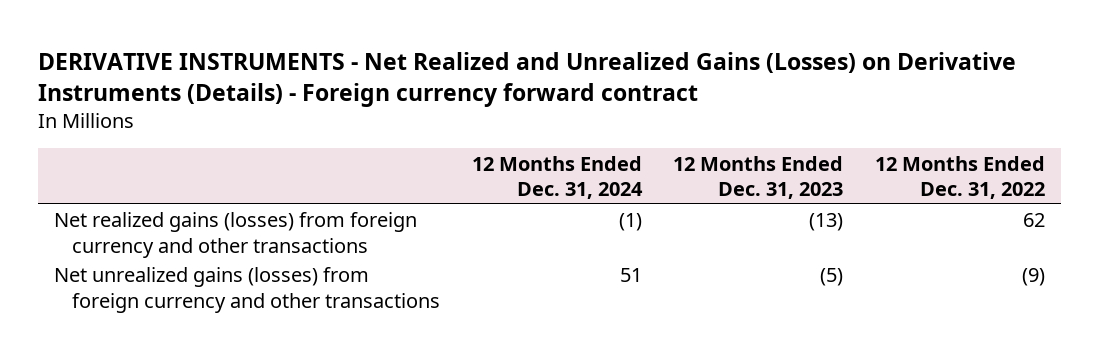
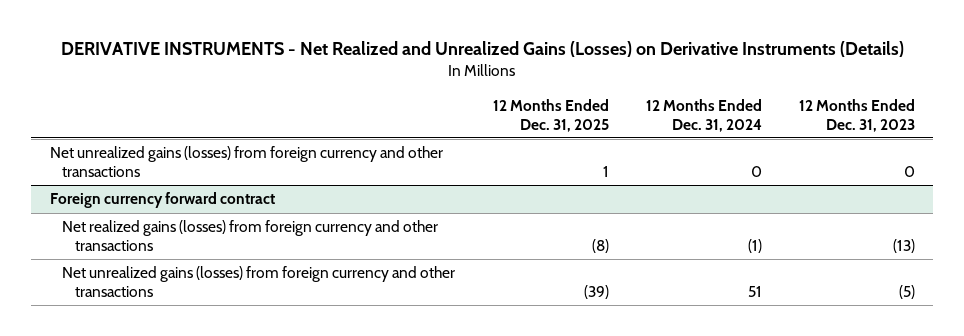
[38,51,1017,107] DERIVATIVE INSTRUMENTS - Net Realized and Unrealized Gains (Losses) on Derivative Instruments (Details) - Foreign currency forward contract -> [61,41,905,58] DERIVATIVE INSTRUMENTS - Net Realized and Unrealized Gains (Losses) on Derivative Instruments (Details)
[874,155,1045,200] 12 Months Ended Dec. 31, 2022 -> none
none -> [492,99,609,132] 12 Months Ended Dec. 31, 2025
none -> [49,146,443,177] Net unrealized gains (losses) from foreign currency and other transactions
none -> [49,192,275,209] Foreign currency forward contract

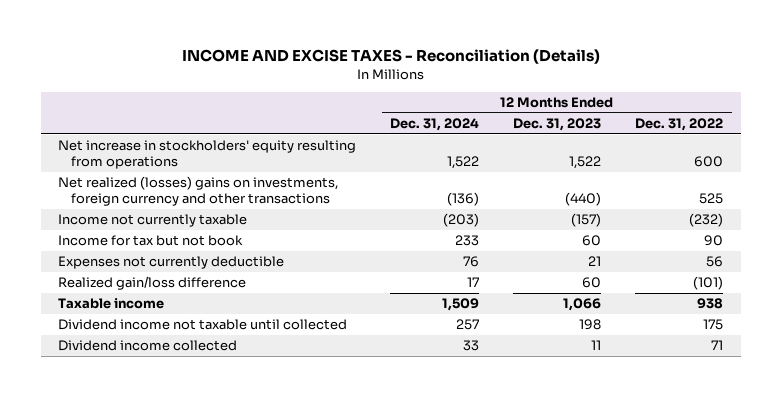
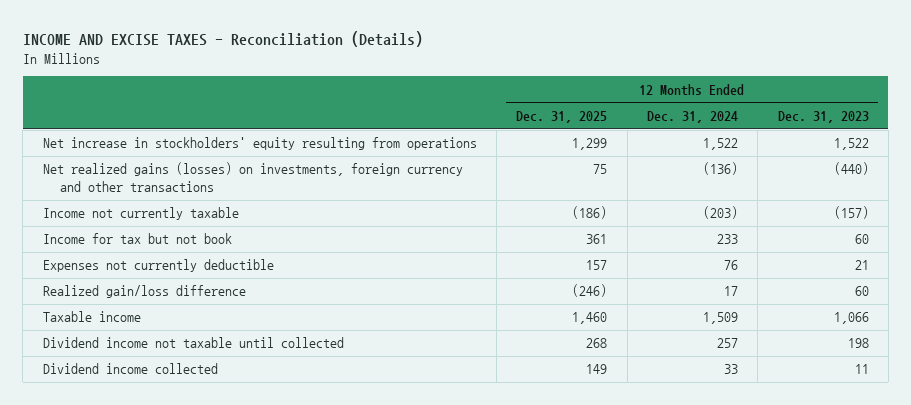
[635,118,724,132] Dec. 31, 2022 -> none
none -> [516,110,608,123] Dec. 31, 2025
[58,176,339,207] Net realized (losses) gains on investments, foreign currency and other transactions -> [42,162,463,193] Net realized gains (losses) on investments, foreign currency and other transactions

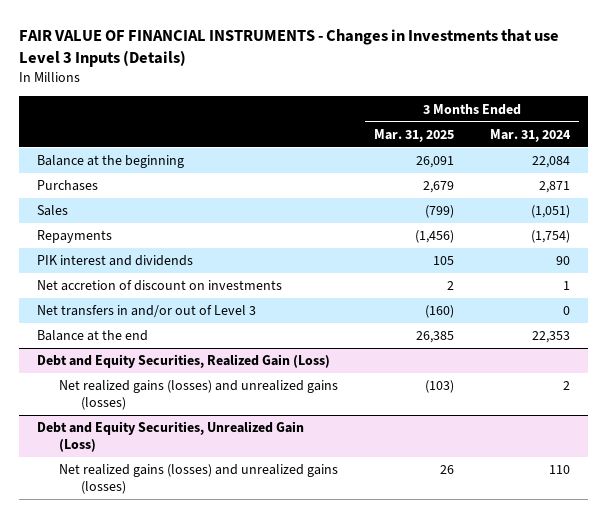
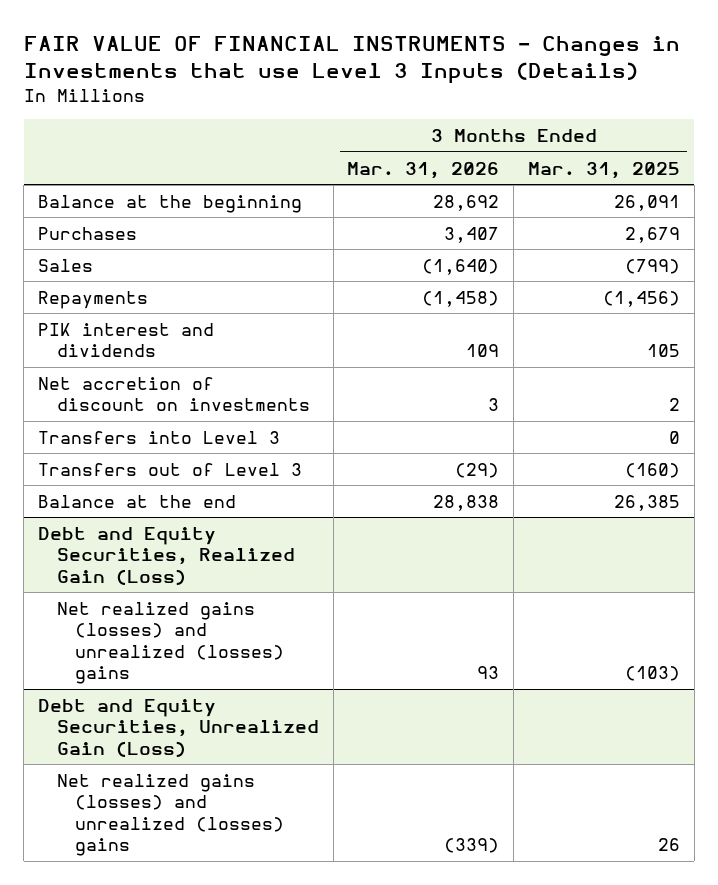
[489,128,571,142] Mar. 31, 2024 -> none
none -> [347,161,500,179] Mar. 31, 2026
none -> [38,430,281,444] Transfers into Level 3
[36,305,256,319] Net transfers in and/or out of Level 3 -> [38,462,303,476] Transfers out of Level 3
[58,380,338,410] Net realized gains (losses) and unrealized gains (losses) -> [56,601,285,685] Net realized gains (losses) and unrealized (losses) gains
[58,464,338,494] Net realized gains (losses) and unrealized gains (losses) -> [56,773,285,857] Net realized gains (losses) and unrealized (losses) gains

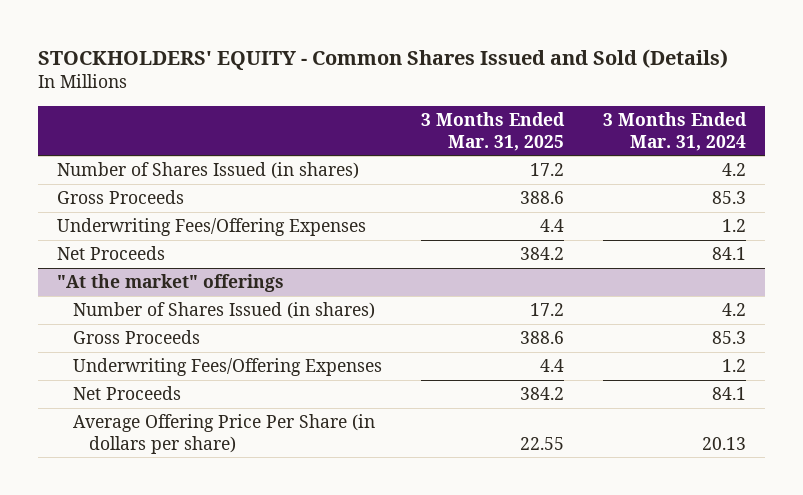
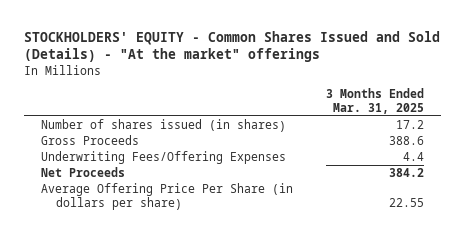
[37,48,728,70] STOCKHOLDERS' EQUITY - Common Shares Issued and Sold (Details) -> [23,30,440,63] STOCKHOLDERS' EQUITY - Common Shares Issued and Sold (Details) - "At the market" offerings
[602,111,747,151] 3 Months Ended Mar. 31, 2024 -> none
[56,190,184,205] Gross Proceeds -> none
[56,218,366,237] Underwriting Fees/Offering Expenses -> none
[56,246,165,261] Net Proceeds -> none
[56,274,284,293] "At the market" offerings -> none
[72,302,375,320] Number of Shares Issued (in shares) -> none
[56,162,359,180] Number of Shares Issued (in shares) -> [40,119,286,133] Number of shares issued (in shares)

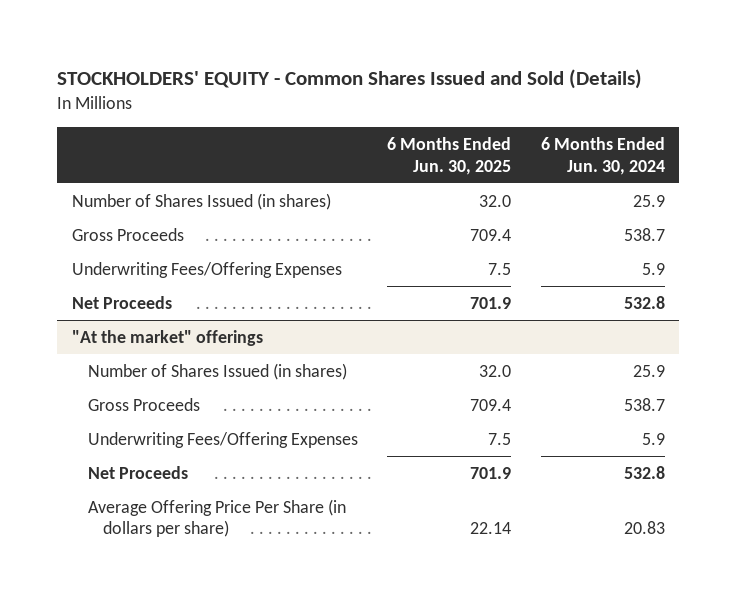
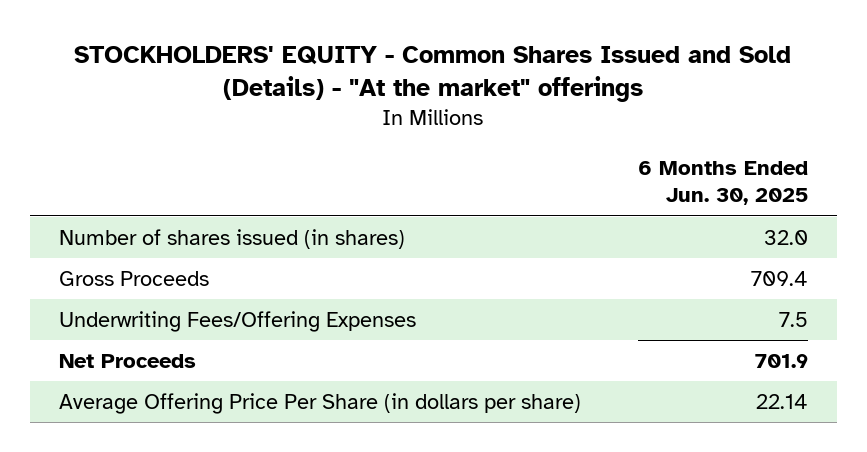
[57,69,643,90] STOCKHOLDERS' EQUITY - Common Shares Issued and Sold (Details) -> [74,46,792,103] STOCKHOLDERS' EQUITY - Common Shares Issued and Sold (Details) - "At the market" offerings
[540,137,665,175] 6 Months Ended Jun. 30, 2024 -> none
[72,227,185,241] Gross Proceeds -> none
[72,261,343,278] Underwriting Fees/Offering Expenses -> none
[72,295,173,309] Net Proceeds -> none
[72,329,264,346] "At the market" offerings -> none
[87,362,347,380] Number of Shares Issued (in shares) -> none
[72,192,332,210] Number of Shares Issued (in shares) -> [58,228,405,249] Number of shares issued (in shares)

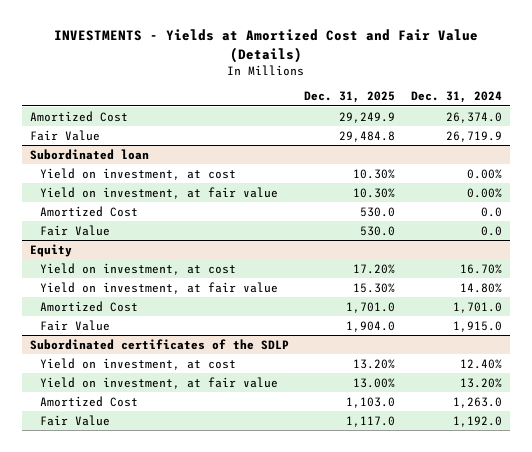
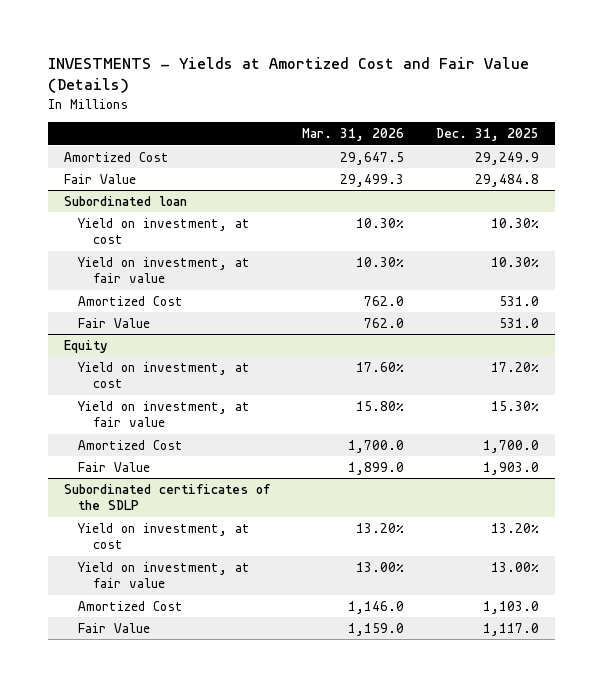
[411,91,503,104] Dec. 31, 2024 -> none
none -> [302,128,405,142] Mar. 31, 2026
[360,206,396,217] 530.0 -> [499,295,540,306] 531.0
[360,225,396,236] 530.0 -> [499,317,540,328] 531.0
[346,301,396,313] 1,701.0 -> [483,439,540,453] 1,700.0
[346,320,396,332] 1,904.0 -> [483,461,540,475] 1,903.0

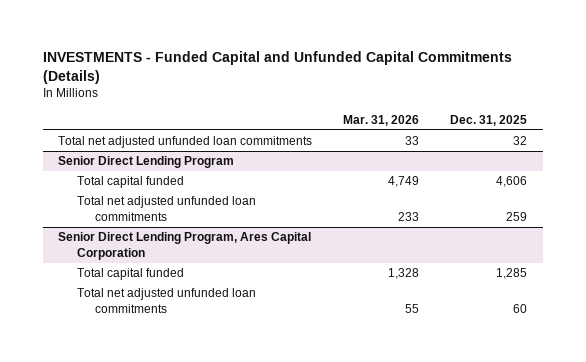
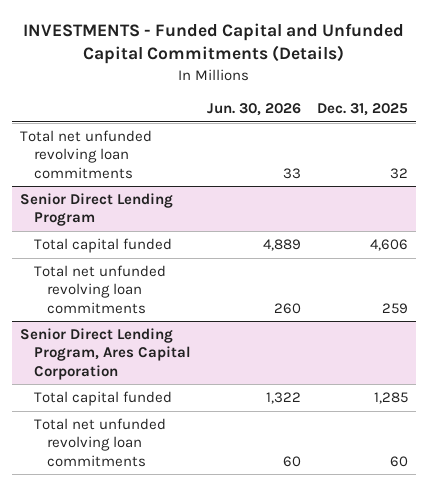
[343,114,420,126] Mar. 31, 2026 -> none
none -> [207,102,302,116] Jun. 30, 2026
[58,136,313,149] Total net adjusted unfunded loan commitments -> [20,130,153,179] Total net unfunded revolving loan commitments
[76,196,256,221] Total net adjusted unfunded loan commitments -> [33,265,166,314] Total net unfunded revolving loan commitments
[76,288,256,313] Total net adjusted unfunded loan commitments -> [33,418,166,467] Total net unfunded revolving loan commitments

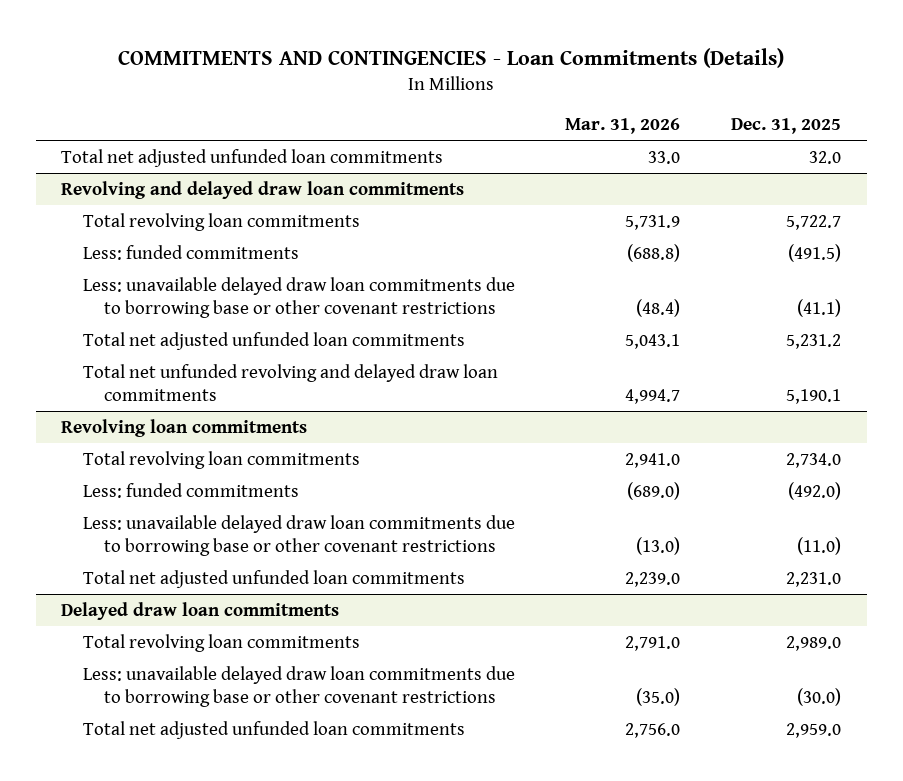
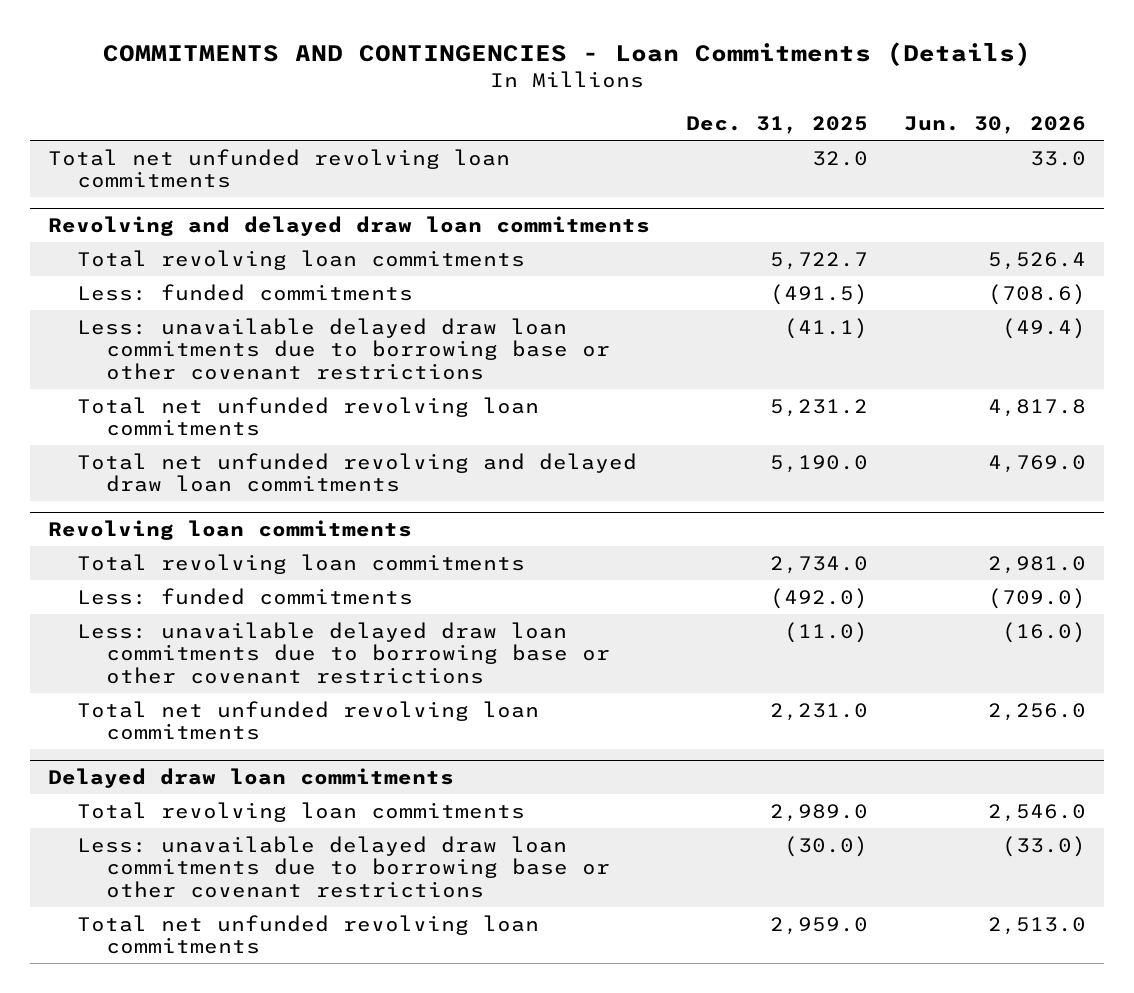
[565,118,681,135] Mar. 31, 2026 -> none
none -> [903,116,1086,135] Jun. 30, 2026
[61,148,444,167] Total net adjusted unfunded loan commitments -> [48,148,511,189] Total net unfunded revolving loan commitments
[82,331,465,350] Total net adjusted unfunded loan commitments -> [77,396,540,437] Total net unfunded revolving loan commitments
[786,388,842,404] 5,190.1 -> [769,454,868,473] 5,190.0
[82,569,465,588] Total net adjusted unfunded loan commitments -> [77,700,540,741] Total net unfunded revolving loan commitments
[82,720,465,739] Total net adjusted unfunded loan commitments -> [77,914,540,955] Total net unfunded revolving loan commitments

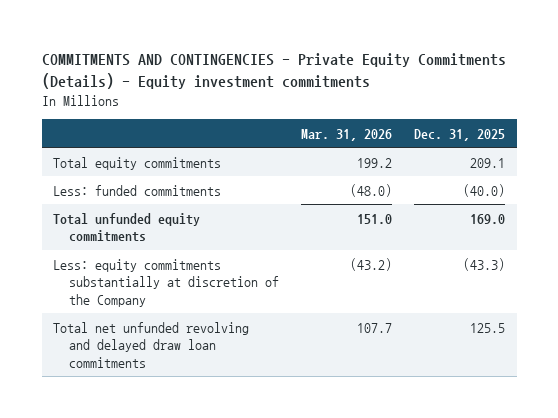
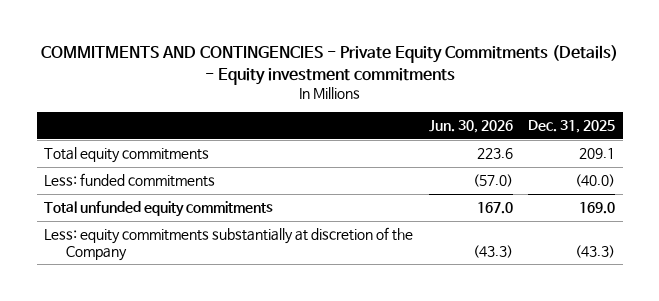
[301,128,393,141] Mar. 31, 2026 -> none
none -> [428,120,513,134] Jun. 30, 2026
[53,321,250,368] Total net unfunded revolving and delayed draw loan commitments -> none

